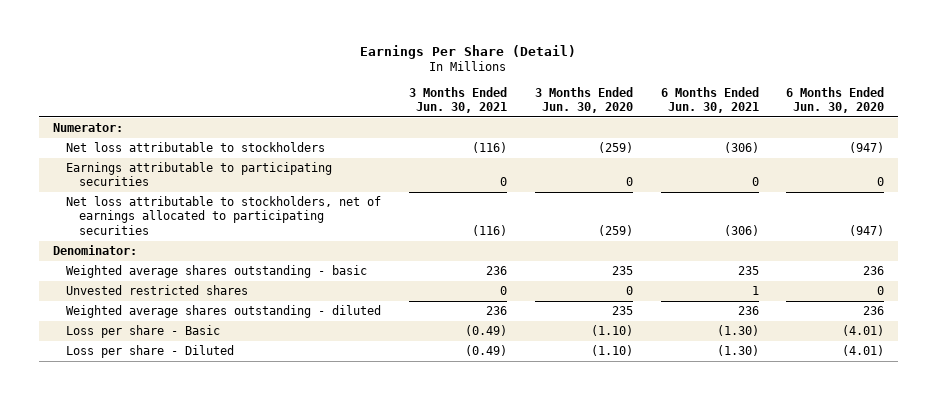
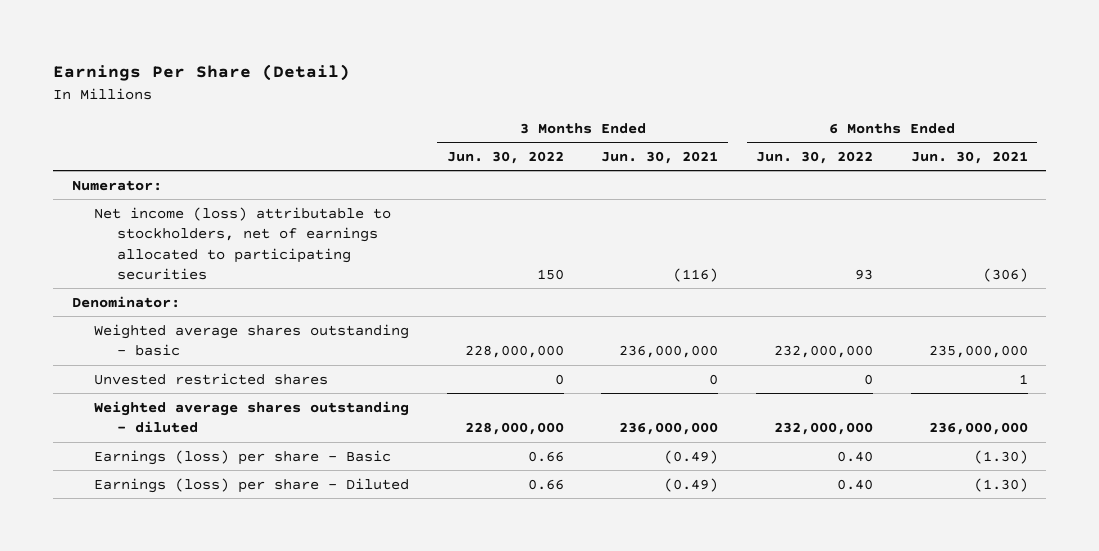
[534,86,633,114] 3 Months Ended Jun. 30, 2020 -> none
[786,86,885,114] 6 Months Ended Jun. 30, 2020 -> none
none -> [446,151,564,165] Jun. 30, 2022
none -> [755,151,873,165] Jun. 30, 2022
[66,142,326,153] Net loss attributable to stockholders -> none
[66,162,333,187] Earnings attributable to participating securities -> none
[66,196,382,235] Net loss attributable to stockholders, net of earnings allocated to participating securities -> [94,206,392,281] Net income (loss) attributable to stockholders, net of earnings allocated to participating securities
[485,266,507,276] 236 -> [619,345,719,359] 236,000,000
[737,266,759,276] 235 -> [928,345,1028,359] 235,000,000
[485,306,507,316] 236 -> [619,422,719,436] 236,000,000
[737,306,759,316] 236 -> [928,422,1028,436] 236,000,000
[66,325,221,339] Loss per share - Basic -> [94,449,392,465] Earnings (loss) per share - Basic
[66,345,235,359] Loss per share - Diluted -> [94,477,410,493] Earnings (loss) per share - Diluted

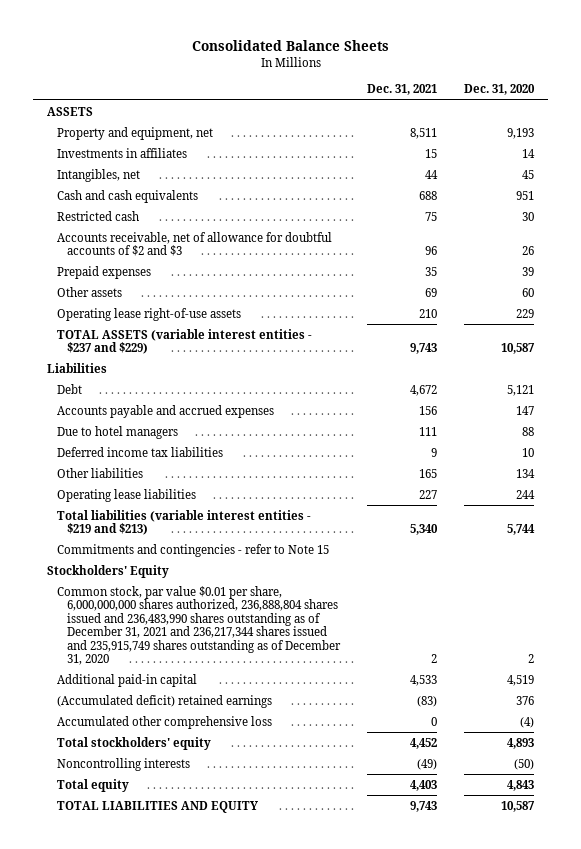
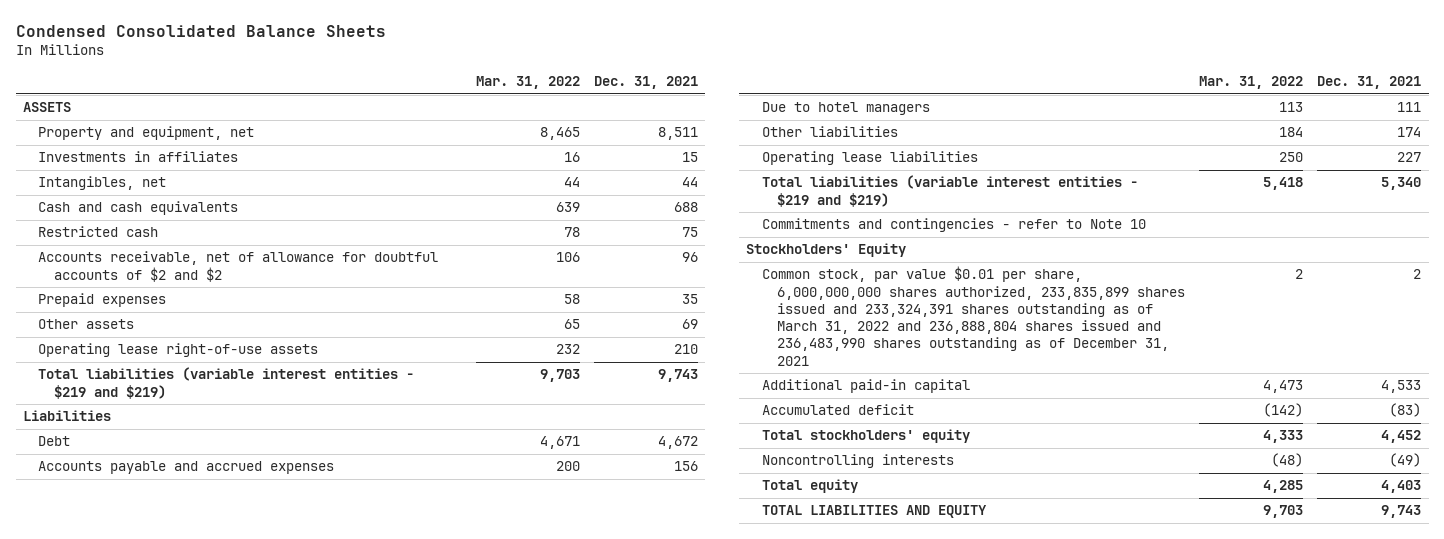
[191,40,389,52] Consolidated Balance Sheets -> [15,24,386,37] Condensed Consolidated Balance Sheets
[464,84,536,96] Dec. 31, 2020 -> none
none -> [476,76,581,90] Mar. 31, 2022
[57,231,333,257] Accounts receivable, net of allowance for doubtful accounts of $2 and $3 -> [38,251,439,282] Accounts receivable, net of allowance for doubtful accounts of $2 and $2
[57,328,313,355] TOTAL ASSETS (variable interest entities - $237 and $229) -> [38,367,415,399] Total liabilities (variable interest entities - $219 and $219)
[57,446,224,457] Deferred income tax liabilities -> none
[419,468,438,478] 165 -> [1397,127,1422,138] 174
[57,509,312,536] Total liabilities (variable interest entities - $219 and $213) -> [761,175,1138,207] Total liabilities (variable interest entities - $219 and $219)
[57,543,330,557] Commitments and contingencies - refer to Note 15 -> [761,218,1146,233] Commitments and contingencies - refer to Note 10
[57,585,342,666] Common stock, par value $0.01 per share, 6,000,000,000 shares authorized, 236,888,804 shares issued and 236,483,990 shares outstanding as of December 31, 2021 and 236,217,344 shares issued and 235,915,749 shares outstanding as of December 31, 2020 -> [761,266,1186,366] Common stock, par value $0.01 per share, 6,000,000,000 shares authorized, 233,835,899 shares issued and 233,324,391 shares outstanding as of March 31, 2022 and 236,888,804 shares issued and 236,483,990 shares outstanding as of December 31, 2021
[57,715,273,729] Accumulated other comprehensive loss -> none
[57,694,273,708] (Accumulated deficit) retained earnings -> [761,404,914,416] Accumulated deficit

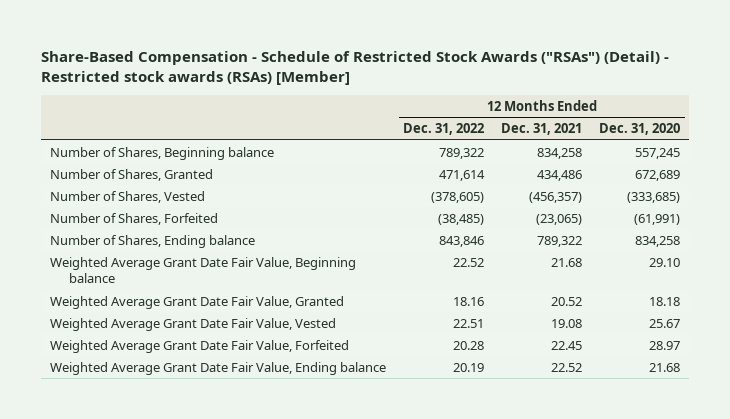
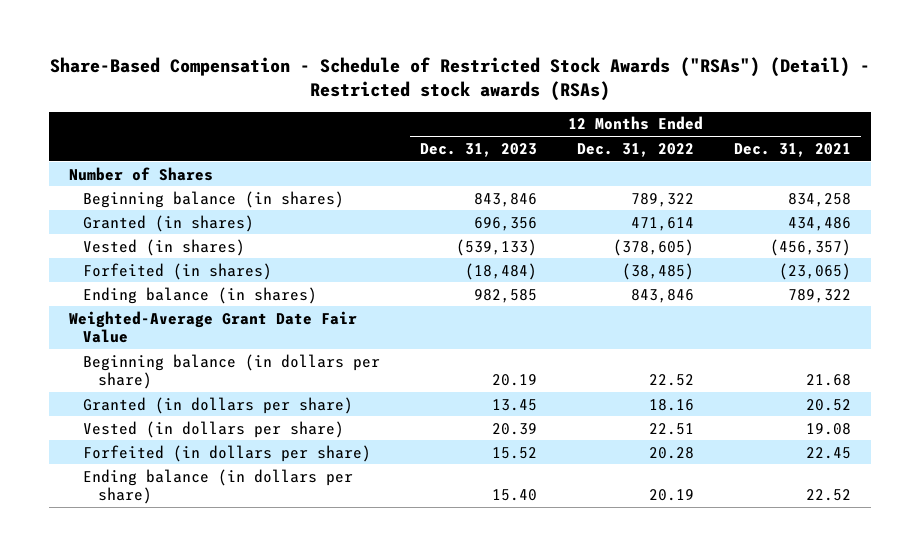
[41,50,670,86] Share-Based Compensation - Schedule of Restricted Stock Awards ("RSAs") (Detail) - Restricted stock awards (RSAs) [Member] -> [49,57,870,102] Share-Based Compensation - Schedule of Restricted Stock Awards ("RSAs") (Detail) - Restricted stock awards (RSAs)
[599,123,681,136] Dec. 31, 2020 -> none
none -> [420,142,538,157] Dec. 31, 2023
none -> [68,166,213,181] Number of Shares
[49,146,274,160] Number of Shares, Beginning balance -> [83,190,345,208] Beginning balance (in shares)
[49,168,213,181] Number of Shares, Granted -> [83,214,255,232] Granted (in shares)
[49,190,205,203] Number of Shares, Vested -> [83,238,246,256] Vested (in shares)
[49,212,218,225] Number of Shares, Forfeited -> [83,262,273,280] Forfeited (in shares)
[49,234,255,248] Number of Shares, Ending balance -> [83,286,318,304] Ending balance (in shares)
none -> [68,310,357,344] Weighted-Average Grant Date Fair Value
[49,256,356,284] Weighted Average Grant Date Fair Value, Beginning balance -> [83,353,381,390] Beginning balance (in dollars per share)
[49,295,344,309] Weighted Average Grant Date Fair Value, Granted -> [83,396,354,414] Granted (in dollars per share)
[49,317,336,331] Weighted Average Grant Date Fair Value, Vested -> [83,420,345,438] Vested (in dollars per share)
[49,339,349,353] Weighted Average Grant Date Fair Value, Forfeited -> [83,444,372,462] Forfeited (in dollars per share)
[49,361,386,375] Weighted Average Grant Date Fair Value, Ending balance -> [83,468,354,505] Ending balance (in dollars per share)

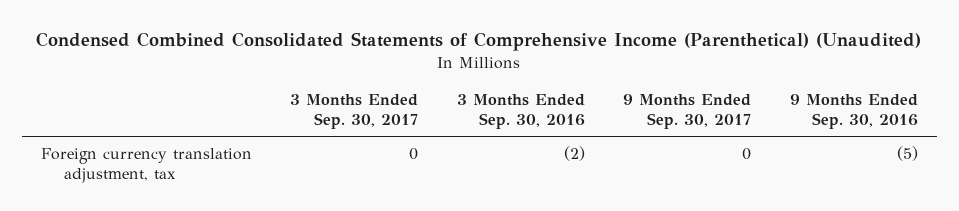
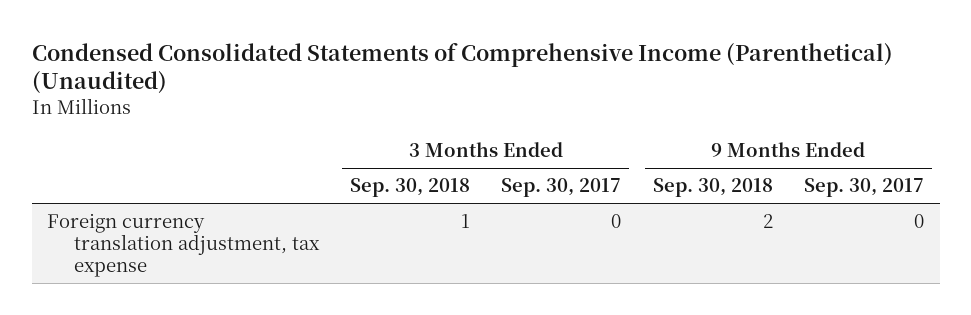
[36,32,922,52] Condensed Combined Consolidated Statements of Comprehensive Income (Parenthetical) (Unaudited) -> [31,42,893,95] Condensed Consolidated Statements of Comprehensive Income (Parenthetical) (Unaudited)
[456,94,585,130] 3 Months Ended Sep. 30, 2016 -> none
[789,94,918,130] 9 Months Ended Sep. 30, 2016 -> none
none -> [349,178,470,198] Sep. 30, 2018
none -> [652,178,773,198] Sep. 30, 2018
[40,147,252,183] Foreign currency translation adjustment, tax -> [47,213,320,277] Foreign currency translation adjustment, tax expense

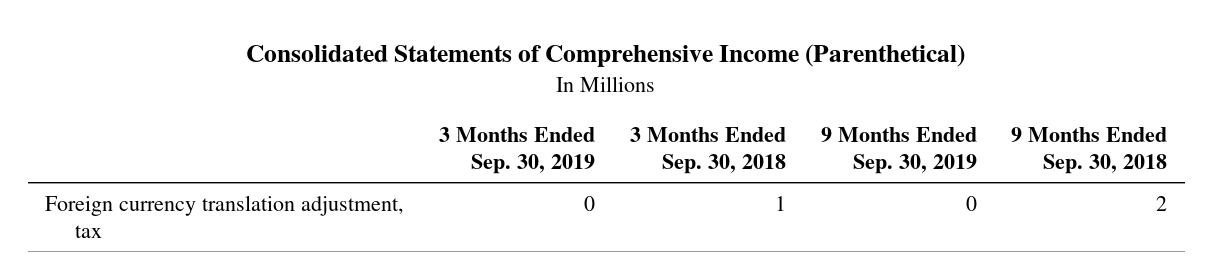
[31,42,893,95] Condensed Consolidated Statements of Comprehensive Income (Parenthetical) (Unaudited) -> [246,44,966,68] Consolidated Statements of Comprehensive Income (Parenthetical)
[501,178,622,198] Sep. 30, 2017 -> none
[803,178,924,198] Sep. 30, 2017 -> none
none -> [439,126,596,175] 3 Months Ended Sep. 30, 2019
none -> [820,126,977,175] 9 Months Ended Sep. 30, 2019
[47,213,320,277] Foreign currency translation adjustment, tax expense -> [45,194,405,239] Foreign currency translation adjustment, tax

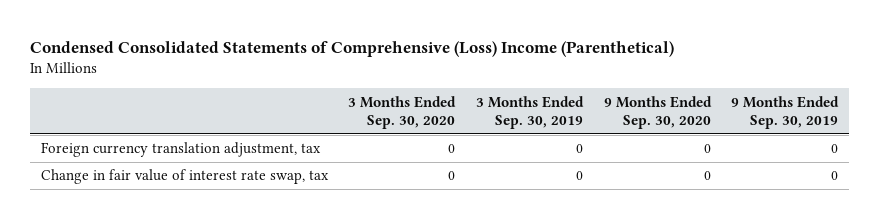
[246,44,966,68] Consolidated Statements of Comprehensive Income (Parenthetical) -> [30,41,675,58] Condensed Consolidated Statements of Comprehensive (Loss) Income (Parenthetical)
[629,126,786,175] 3 Months Ended Sep. 30, 2018 -> none
[1011,126,1168,175] 9 Months Ended Sep. 30, 2018 -> none
none -> [348,95,457,129] 3 Months Ended Sep. 30, 2020
none -> [603,95,712,129] 9 Months Ended Sep. 30, 2020
none -> [40,169,329,185] Change in fair value of interest rate swap, tax

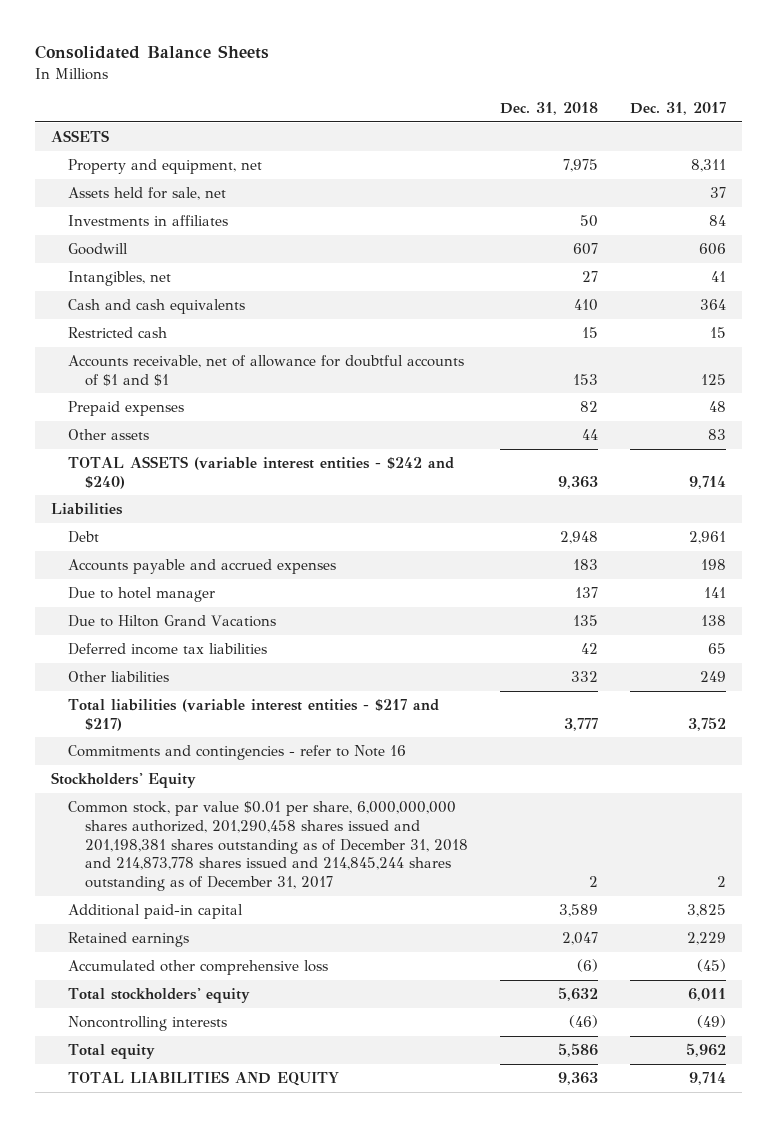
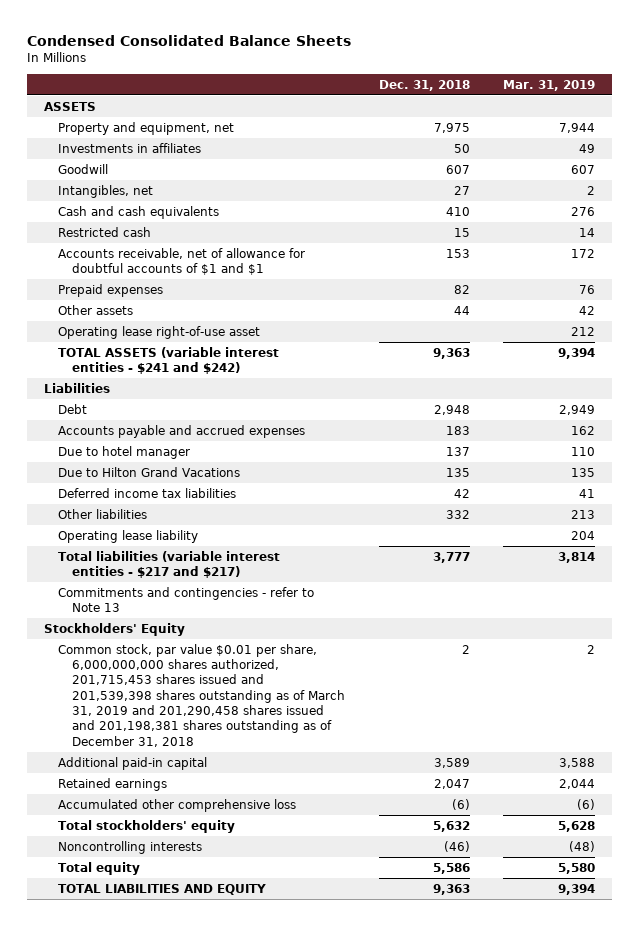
[34,45,269,60] Consolidated Balance Sheets -> [27,34,352,46] Condensed Consolidated Balance Sheets
[629,102,726,116] Dec. 31, 2017 -> none
none -> [502,79,595,91] Mar. 31, 2019
[67,187,226,201] Assets held for sale, net -> none
none -> [58,325,261,339] Operating lease right-of-use asset
[67,456,454,489] TOTAL ASSETS (variable interest entities - $242 and $240) -> [58,346,280,374] TOTAL ASSETS (variable interest entities - $241 and $242)
none -> [58,529,199,543] Operating lease liability
[67,745,406,761] Commitments and contingencies - refer to Note 16 -> [58,586,315,612] Commitments and contingencies - refer to Note 13
[67,801,469,891] Common stock, par value $0.01 per share, 6,000,000,000 shares authorized, 201,290,458 shares issued and 201,198,381 shares outstanding as of December 31, 2018 and 214,873,778 shares issued and 214,845,244 shares outstanding as of December 31, 2017 -> [58,643,346,747] Common stock, par value $0.01 per share, 6,000,000,000 shares authorized, 201,715,453 shares issued and 201,539,398 shares outstanding as of March 31, 2019 and 201,290,458 shares issued and 201,198,381 shares outstanding as of December 31, 2018

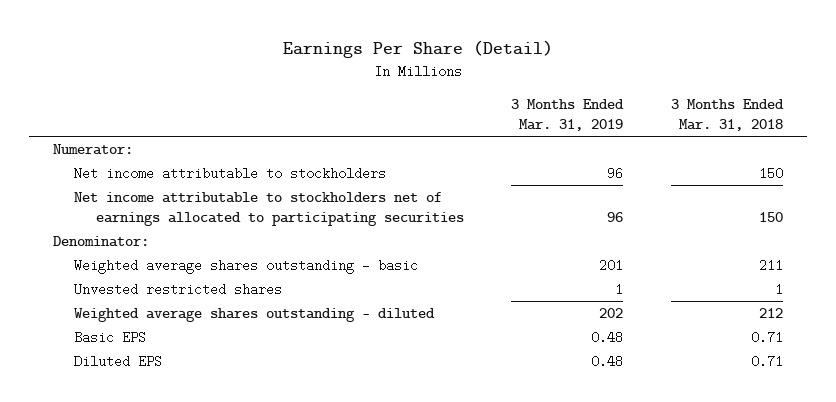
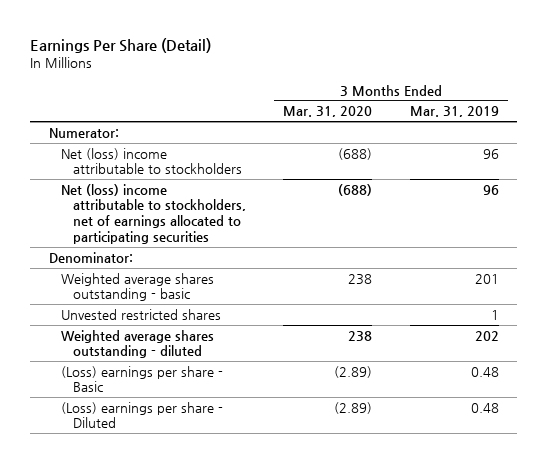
[670,99,784,132] 3 Months Ended Mar. 31, 2018 -> none
none -> [283,106,373,118] Mar. 31, 2020
[74,166,387,180] Net income attributable to stockholders -> [61,147,242,175] Net (loss) income attributable to stockholders
[74,191,464,227] Net income attributable to stockholders net of earnings allocated to participating securities -> [61,183,246,244] Net (loss) income attributable to stockholders, net of earnings allocated to participating securities
[74,330,147,344] Basic EPS -> [61,365,224,393] (Loss) earnings per share - Basic
[74,354,163,368] Diluted EPS -> [61,401,224,429] (Loss) earnings per share - Diluted

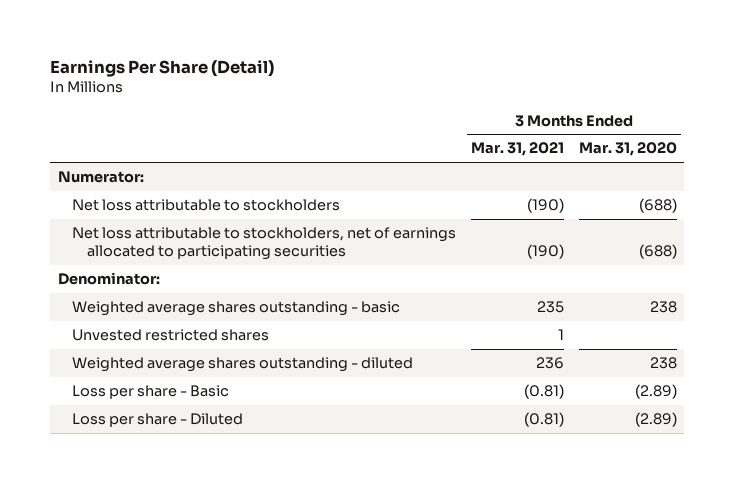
[409,106,499,118] Mar. 31, 2019 -> none
none -> [471,142,565,157] Mar. 31, 2021
[61,147,242,175] Net (loss) income attributable to stockholders -> [72,199,341,212] Net loss attributable to stockholders
[61,183,246,244] Net (loss) income attributable to stockholders, net of earnings allocated to participating securities -> [72,227,457,261] Net loss attributable to stockholders, net of earnings allocated to participating securities
[61,365,224,393] (Loss) earnings per share - Basic -> [72,385,230,400] Loss per share - Basic
[61,401,224,429] (Loss) earnings per share - Diluted -> [72,413,244,428] Loss per share - Diluted

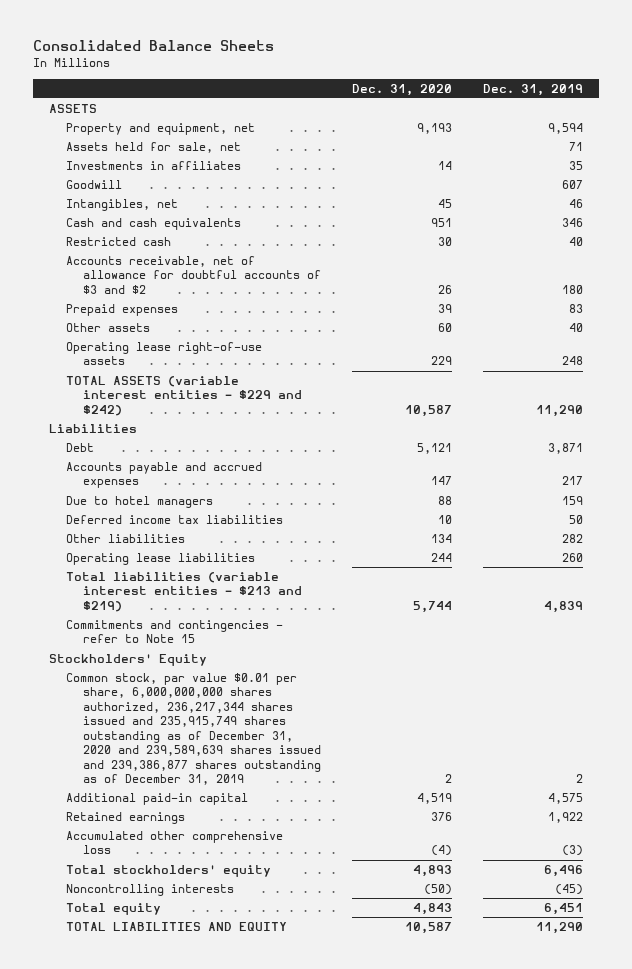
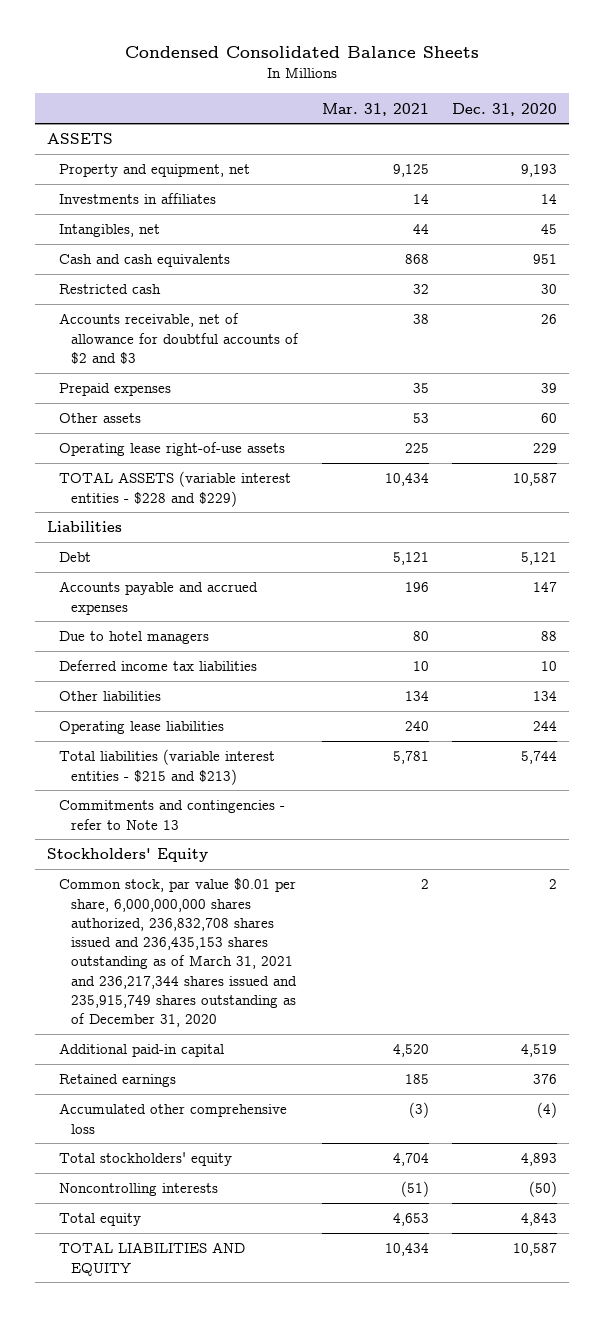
[33,40,275,52] Consolidated Balance Sheets -> [125,46,480,59] Condensed Consolidated Balance Sheets
[483,83,584,96] Dec. 31, 2019 -> none
none -> [321,102,429,116] Mar. 31, 2021
[65,142,241,154] Assets held for sale, net -> none
[65,180,122,190] Goodwill -> none
[65,256,322,294] Accounts receivable, net of allowance for doubtful accounts of $3 and $2 -> [58,313,300,364] Accounts receivable, net of allowance for doubtful accounts of $2 and $3
[65,376,303,416] TOTAL ASSETS (variable interest entities - $229 and $242) -> [58,471,291,507] TOTAL ASSETS (variable interest entities - $228 and $229)
[65,572,303,612] Total liabilities (variable interest entities - $213 and $219) -> [58,749,275,785] Total liabilities (variable interest entities - $215 and $213)
[65,620,283,644] Commitments and contingencies - refer to Note 15 -> [58,800,285,830] Commitments and contingencies - refer to Note 13
[65,673,322,785] Common stock, par value $0.01 per share, 6,000,000,000 shares authorized, 236,217,344 shares issued and 235,915,749 shares outstanding as of December 31, 2020 and 239,589,639 shares issued and 239,386,877 shares outstanding as of December 31, 2019 -> [58,878,298,1028] Common stock, par value $0.01 per share, 6,000,000,000 shares authorized, 236,832,708 shares issued and 236,435,153 shares outstanding as of March 31, 2021 and 236,217,344 shares issued and 235,915,749 shares outstanding as of December 31, 2020

